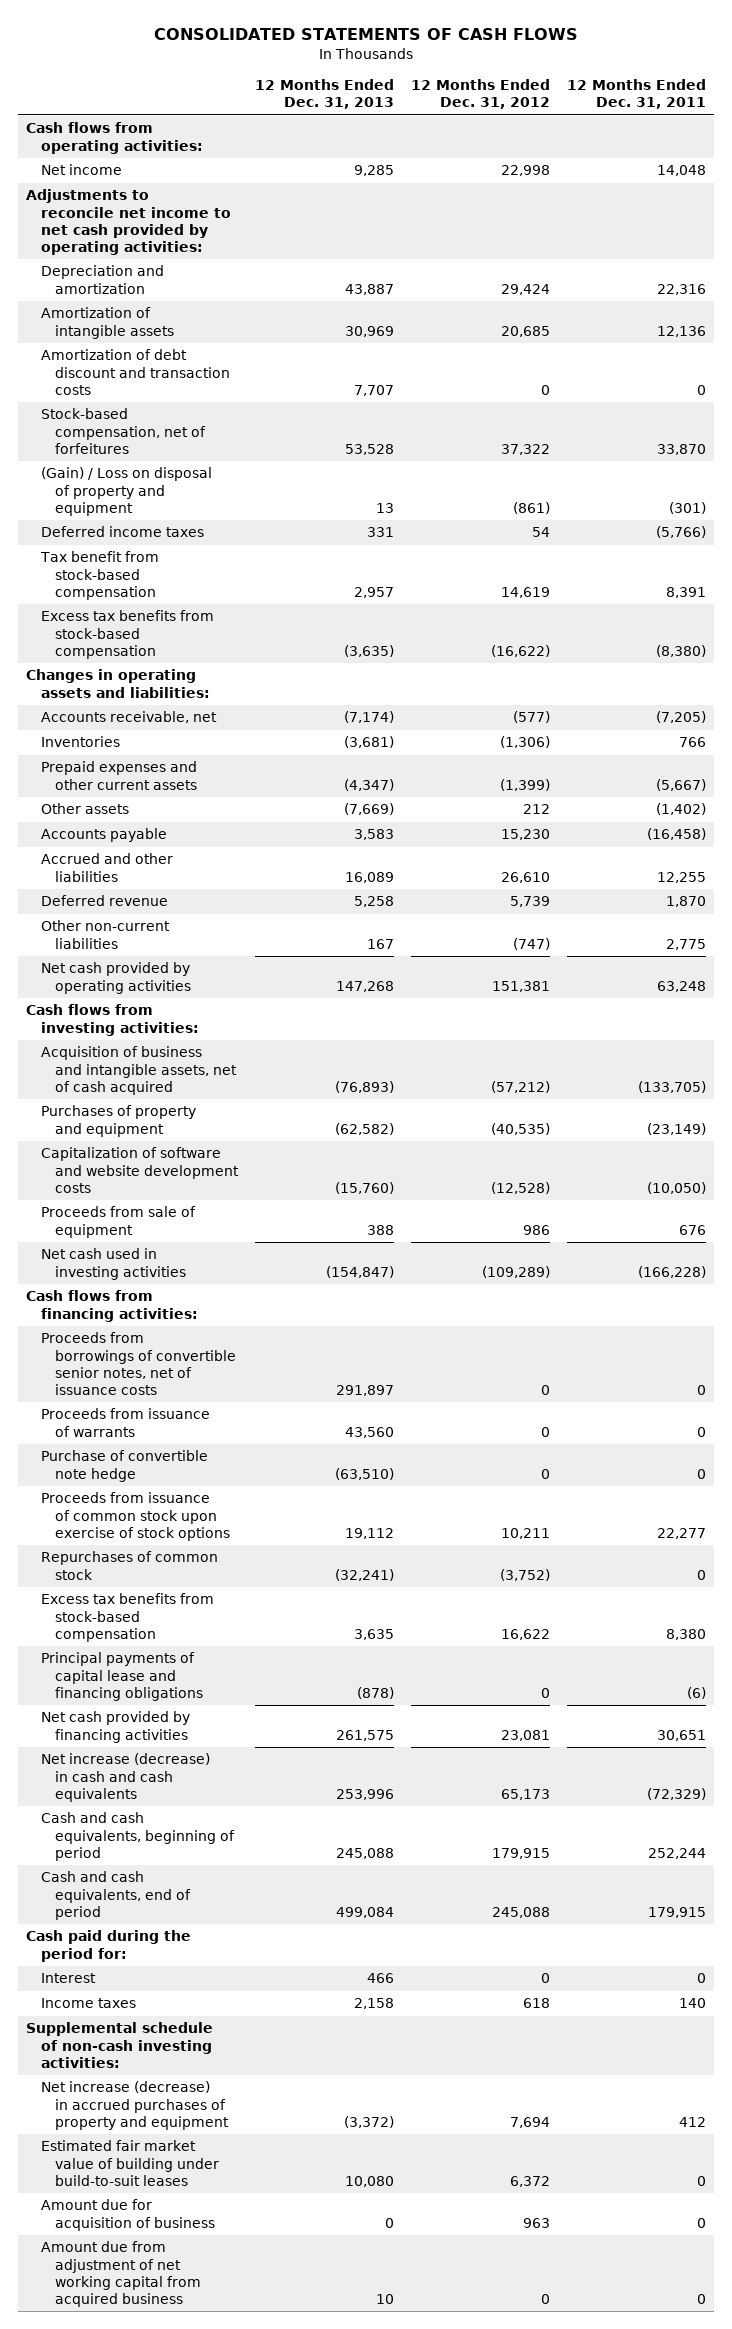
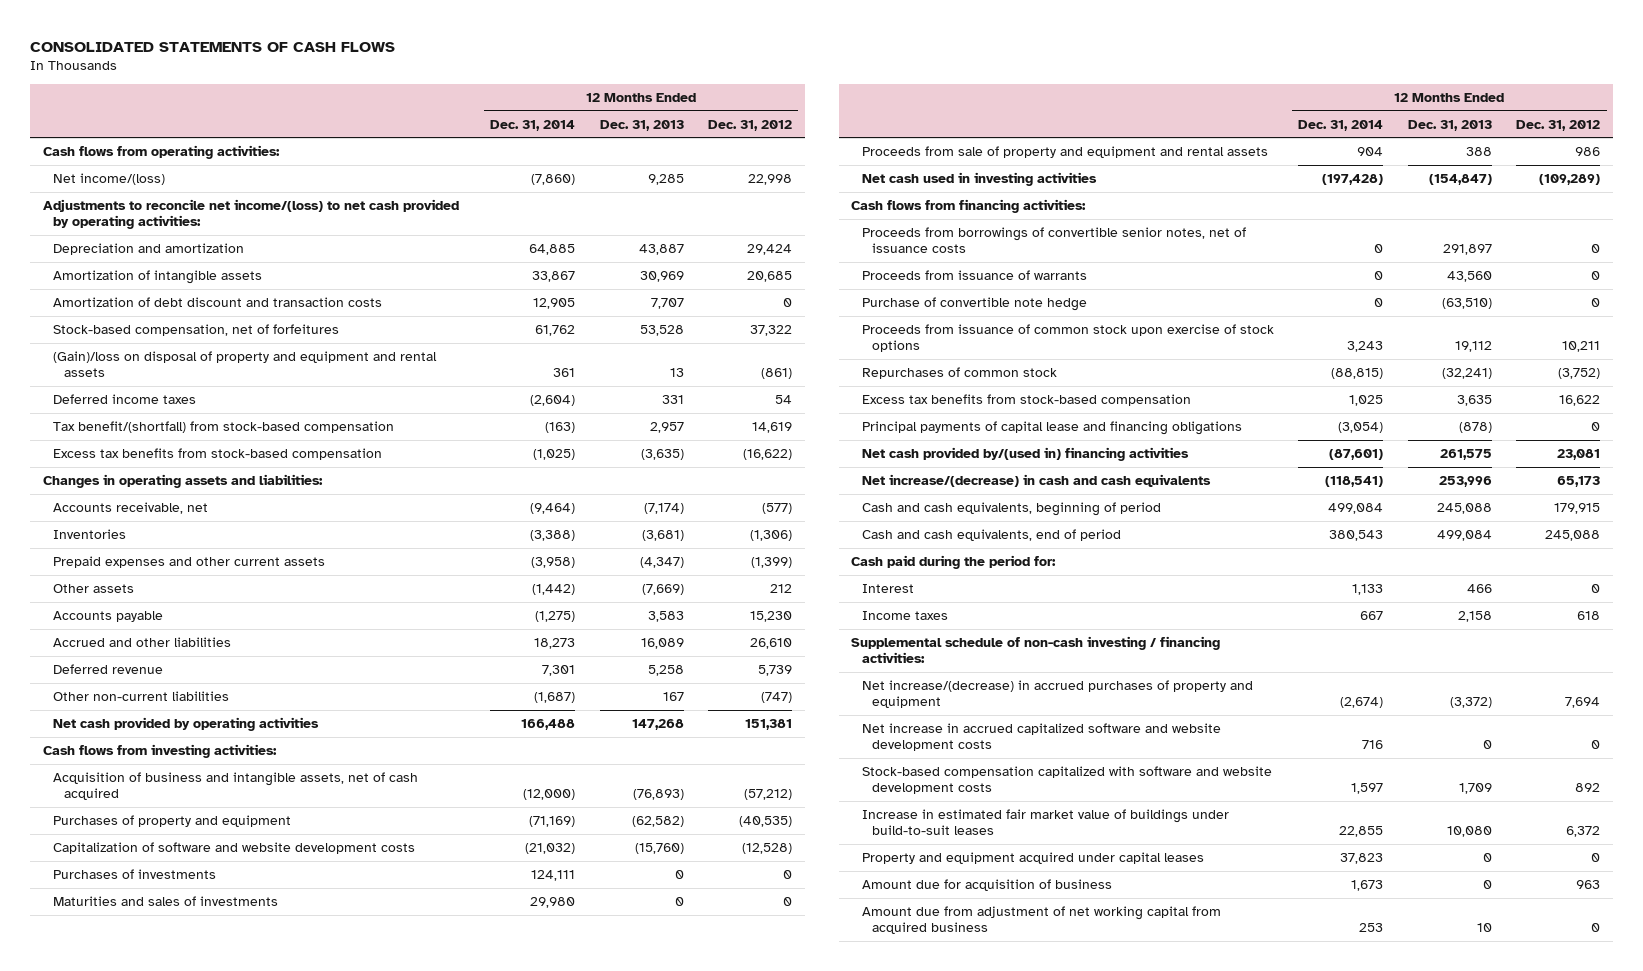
[566,79,706,110] 12 Months Ended Dec. 31, 2011 -> none
none -> [490,119,576,131] Dec. 31, 2014
[40,164,122,176] Net income -> [53,173,166,186] Net income/(loss)
[26,189,231,256] Adjustments to reconcile net income to net cash provided by operating activities: -> [42,199,459,230] Adjustments to reconcile net income/(loss) to net cash provided by operating activities:
[40,467,212,516] (Gain) / Loss on disposal of property and equipment -> [53,351,438,378] (Gain)/loss on disposal of property and equipment and rental assets
[39,551,159,600] Tax benefit from stock-based compensation -> [53,421,395,434] Tax benefit/(shortfall) from stock-based compensation
none -> [53,869,217,880] Purchases of investments
none -> [53,896,279,907] Maturities and sales of investments
[40,1206,196,1238] Proceeds from sale of equipment -> [861,146,1268,159] Proceeds from sale of property and equipment and rental assets
[40,1711,190,1743] Net cash provided by financing activities -> [861,447,1189,462] Net cash provided by/(used in) financing activities
[40,1753,210,1802] Net increase (decrease) in cash and cash equivalents -> [861,474,1211,488] Net increase/(decrease) in cash and cash equivalents
[26,2022,214,2068] Supplemental schedule of non-cash investing activities: -> [850,636,1220,664] Supplemental schedule of non-cash investing / financing activities:
[40,2081,229,2130] Net increase (decrease) in accrued purchases of property and equipment -> [861,680,1253,709] Net increase/(decrease) in accrued purchases of property and equipment
none -> [861,723,1221,752] Net increase in accrued capitalized software and website development costs
none -> [861,766,1272,795] Stock-based compensation capitalized with software and website development costs
[40,2140,219,2186] Estimated fair market value of building under build-to-suit leases -> [861,809,1229,836] Increase in estimated fair market value of buildings under build-to-suit leases
none -> [861,852,1204,865] Property and equipment acquired under capital leases

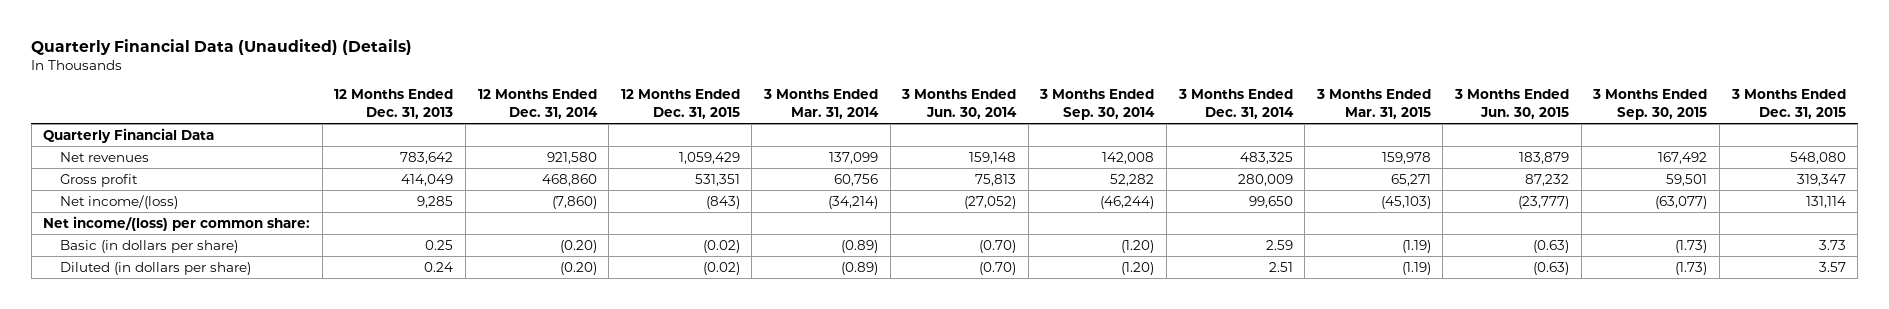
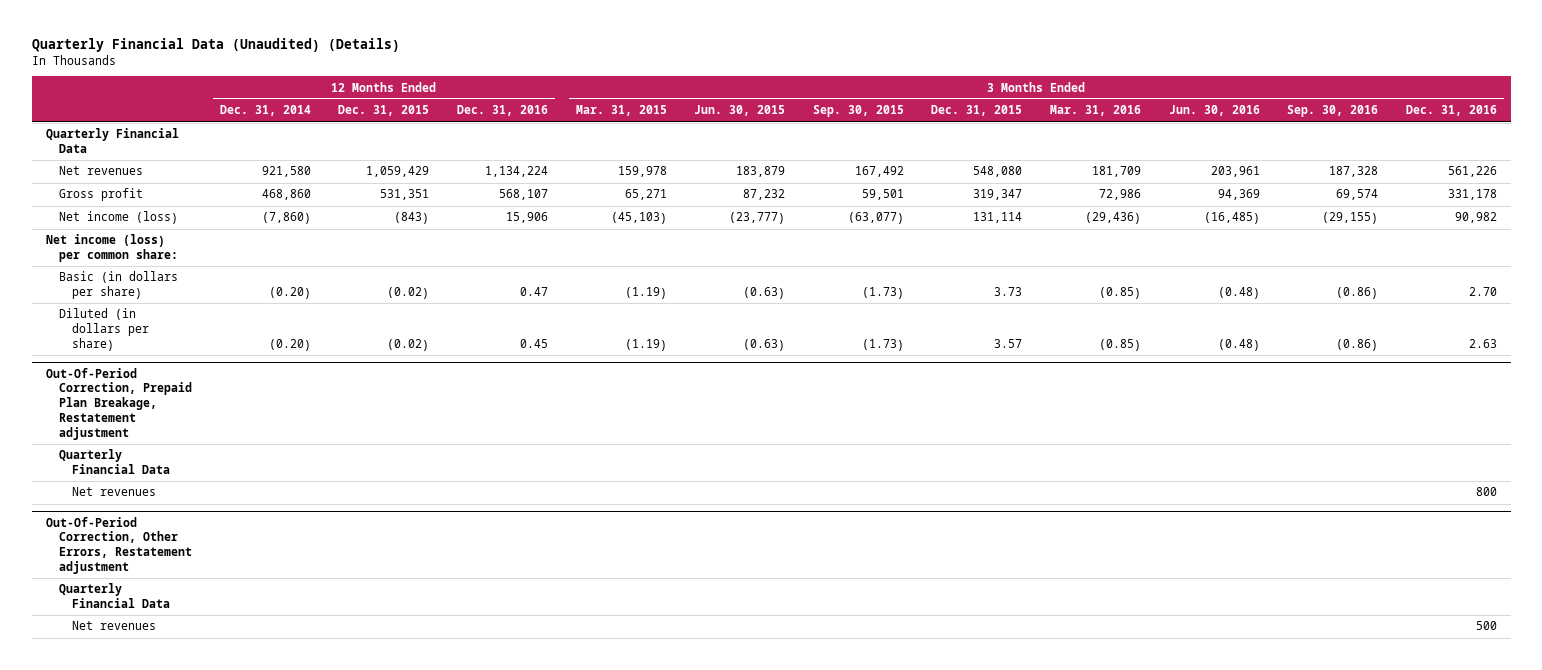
[334,89,454,119] 12 Months Ended Dec. 31, 2013 -> none
[763,89,880,119] 3 Months Ended Mar. 31, 2014 -> none
[901,89,1018,119] 3 Months Ended Jun. 30, 2014 -> none
[1039,89,1156,120] 3 Months Ended Sep. 30, 2014 -> none
[1177,89,1294,119] 3 Months Ended Dec. 31, 2014 -> none
none -> [456,105,548,117] Dec. 31, 2016
none -> [1049,105,1141,117] Mar. 31, 2016
none -> [1168,105,1260,117] Jun. 30, 2016
none -> [1287,105,1379,118] Sep. 30, 2016
none -> [1405,105,1497,117] Dec. 31, 2016
[59,194,178,209] Net income/(loss) -> [59,211,179,225] Net income (loss)
[43,215,311,231] Net income/(loss) per common share: -> [45,234,179,263] Net income (loss) per common share:
none -> [45,367,193,440] Out-Of-Period Correction, Prepaid Plan Breakage, Restatement adjustment
none -> [59,449,171,475] Quarterly Financial Data
none -> [72,487,157,497] Net revenues
none -> [45,516,193,574] Out-Of-Period Correction, Other Errors, Restatement adjustment
none -> [59,583,171,609] Quarterly Financial Data
none -> [72,621,157,631] Net revenues

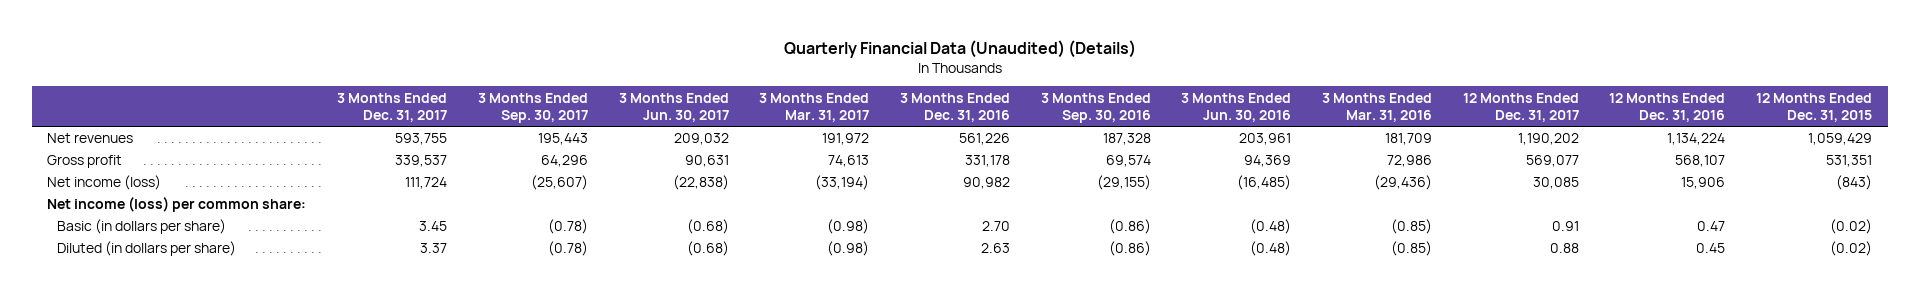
[219,105,311,117] Dec. 31, 2014 -> none
[575,105,667,117] Mar. 31, 2015 -> none
[694,105,786,117] Jun. 30, 2015 -> none
[812,105,904,118] Sep. 30, 2015 -> none
[931,105,1023,117] Dec. 31, 2015 -> none
none -> [337,92,448,123] 3 Months Ended Dec. 31, 2017
none -> [477,92,588,124] 3 Months Ended Sep. 30, 2017
none -> [618,92,729,123] 3 Months Ended Jun. 30, 2017
none -> [759,92,870,123] 3 Months Ended Mar. 31, 2017
none -> [1462,92,1579,123] 12 Months Ended Dec. 31, 2017
[45,128,179,154] Quarterly Financial Data -> none
[45,367,193,440] Out-Of-Period Correction, Prepaid Plan Breakage, Restatement adjustment -> none
[59,449,171,475] Quarterly Financial Data -> none
[72,487,157,497] Net revenues -> none
[45,516,193,574] Out-Of-Period Correction, Other Errors, Restatement adjustment -> none
[59,583,171,609] Quarterly Financial Data -> none
[72,621,157,631] Net revenues -> none

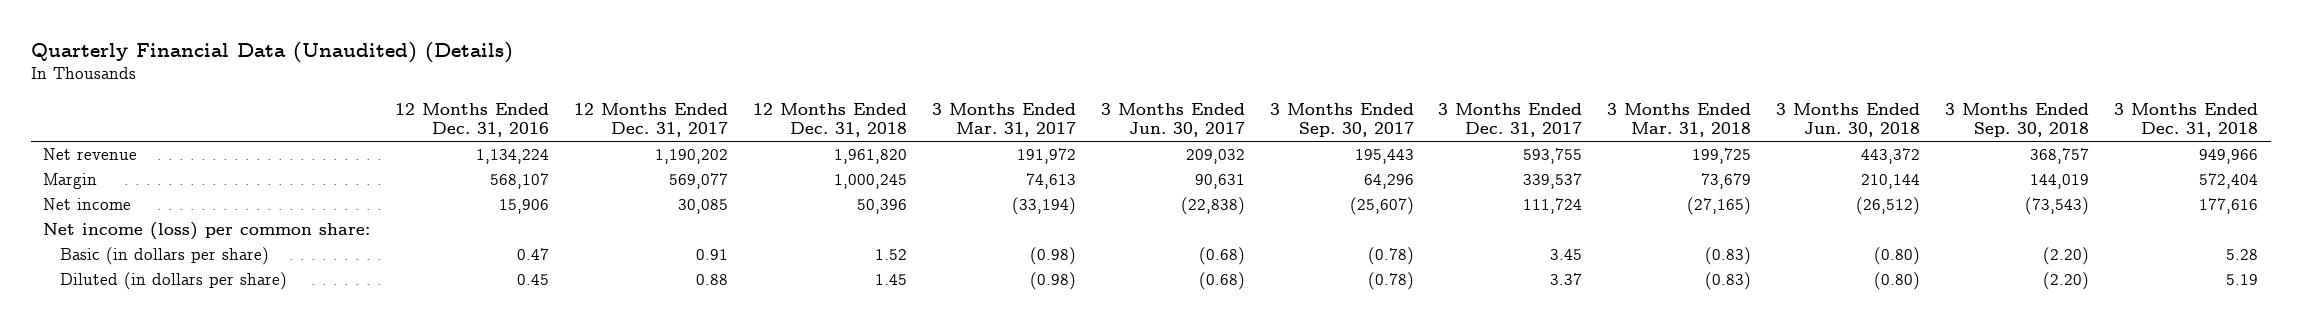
[899,92,1010,123] 3 Months Ended Dec. 31, 2016 -> none
[1040,92,1151,124] 3 Months Ended Sep. 30, 2016 -> none
[1181,92,1292,123] 3 Months Ended Jun. 30, 2016 -> none
[1322,92,1433,123] 3 Months Ended Mar. 31, 2016 -> none
[1756,92,1873,123] 12 Months Ended Dec. 31, 2015 -> none
none -> [752,102,907,138] 12 Months Ended Dec. 31, 2018
none -> [1607,102,1752,138] 3 Months Ended Mar. 31, 2018
none -> [1776,102,1921,138] 3 Months Ended Jun. 30, 2018
none -> [1945,102,2090,138] 3 Months Ended Sep. 30, 2018
none -> [2114,102,2259,138] 3 Months Ended Dec. 31, 2018
[47,133,134,144] Net revenues -> [42,148,137,161] Net revenue
[47,155,123,169] Gross profit -> [42,173,97,190] Margin
[47,175,162,191] Net income (loss) -> [42,198,131,211] Net income

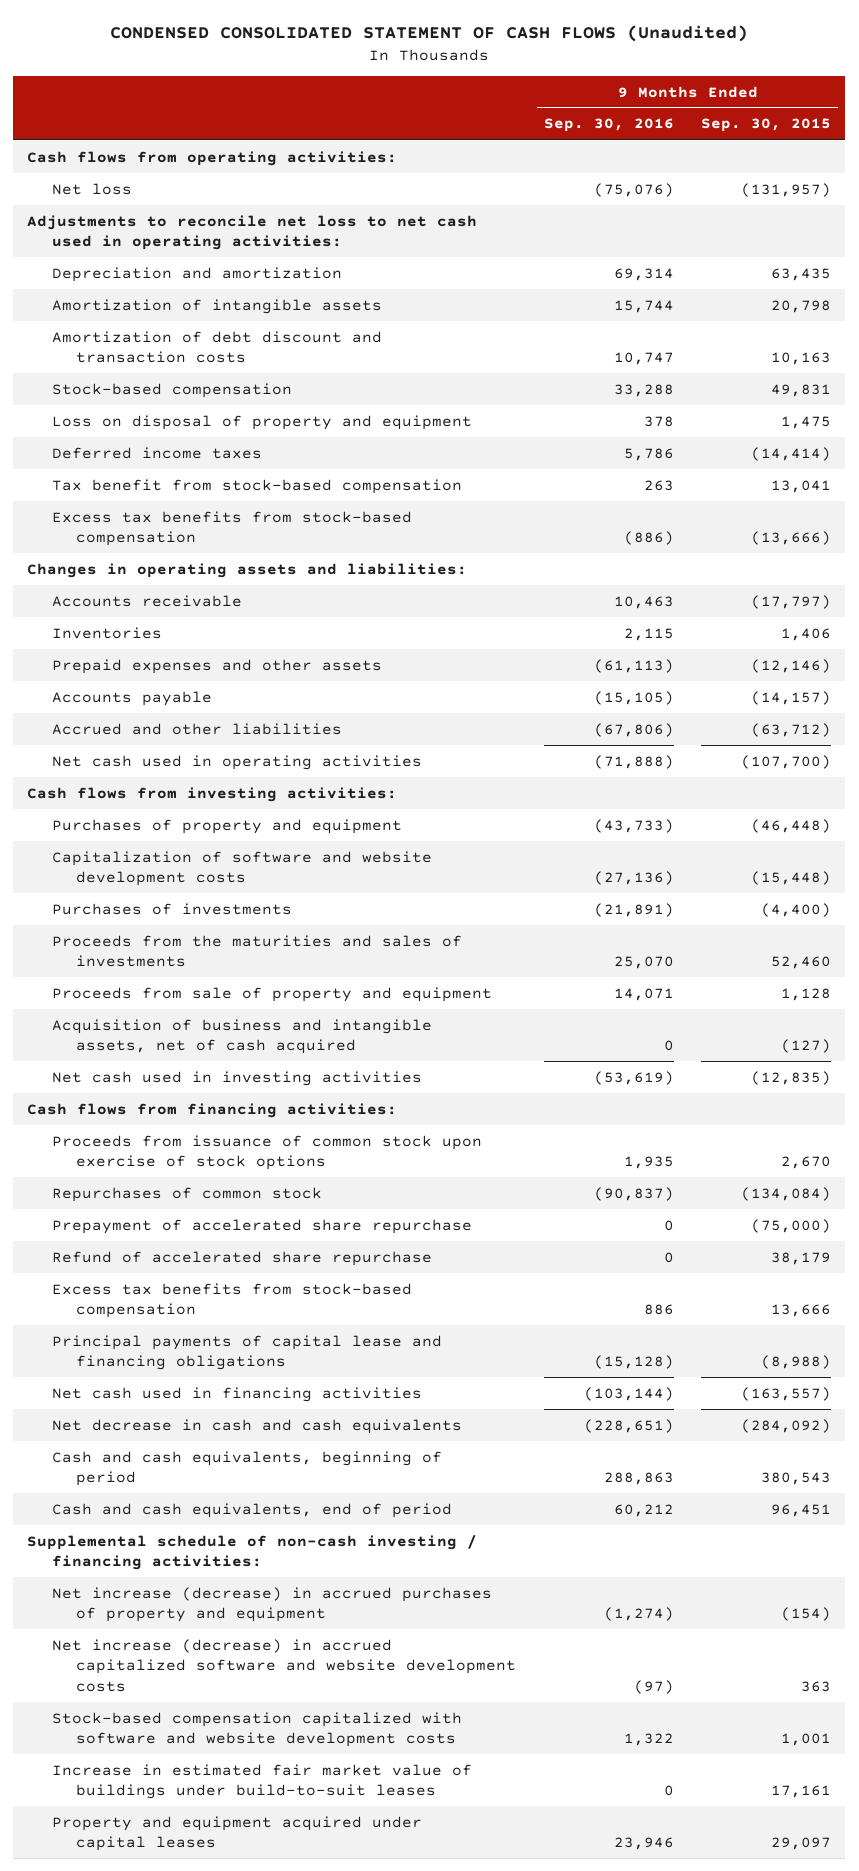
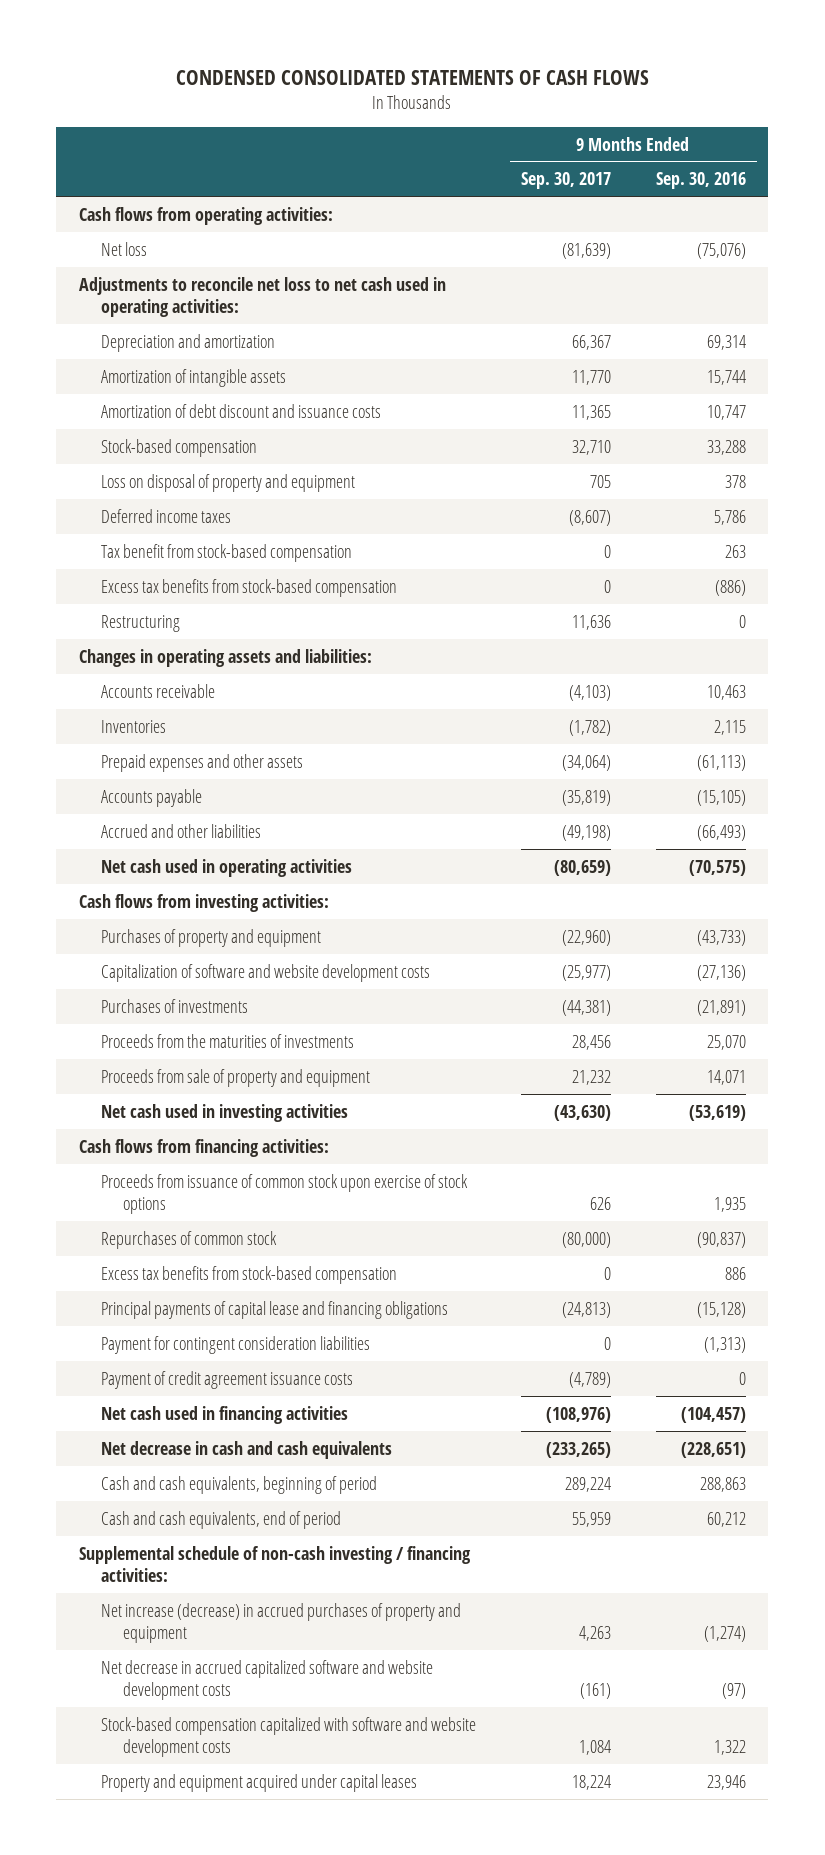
[110,25,749,43] CONDENSED CONSOLIDATED STATEMENT OF CASH FLOWS (Unaudited) -> [176,69,650,85] CONDENSED CONSOLIDATED STATEMENTS OF CASH FLOWS
[701,118,832,133] Sep. 30, 2015 -> none
none -> [520,172,611,190] Sep. 30, 2017
[51,330,382,364] Amortization of debt discount and transaction costs -> [100,403,381,418] Amortization of debt discount and issuance costs
none -> [100,614,180,632] Restructuring
[593,722,674,737] (67,806) -> [696,824,746,841] (66,493)
[593,754,674,769] (71,888) -> [688,859,746,876] (70,575)
[51,934,462,968] Proceeds from the maturities and sales of investments -> [100,1033,354,1048] Proceeds from the maturities of investments
[51,1018,432,1055] Acquisition of business and intangible assets, net of cash acquired -> none
[51,1218,472,1234] Prepayment of accelerated share repurchase -> none
[51,1250,432,1266] Refund of accelerated share repurchase -> none
none -> [100,1335,370,1354] Payment for contingent consideration liabilities
none -> [100,1370,353,1389] Payment of credit agreement issuance costs
[583,1386,674,1401] (103,144) -> [680,1406,746,1423] (104,457)
[51,1638,516,1692] Net increase (decrease) in accrued capitalized software and website development costs -> [100,1659,433,1701] Net decrease in accrued capitalized software and website development costs
[51,1763,472,1800] Increase in estimated fair market value of buildings under build-to-suit leases -> none

